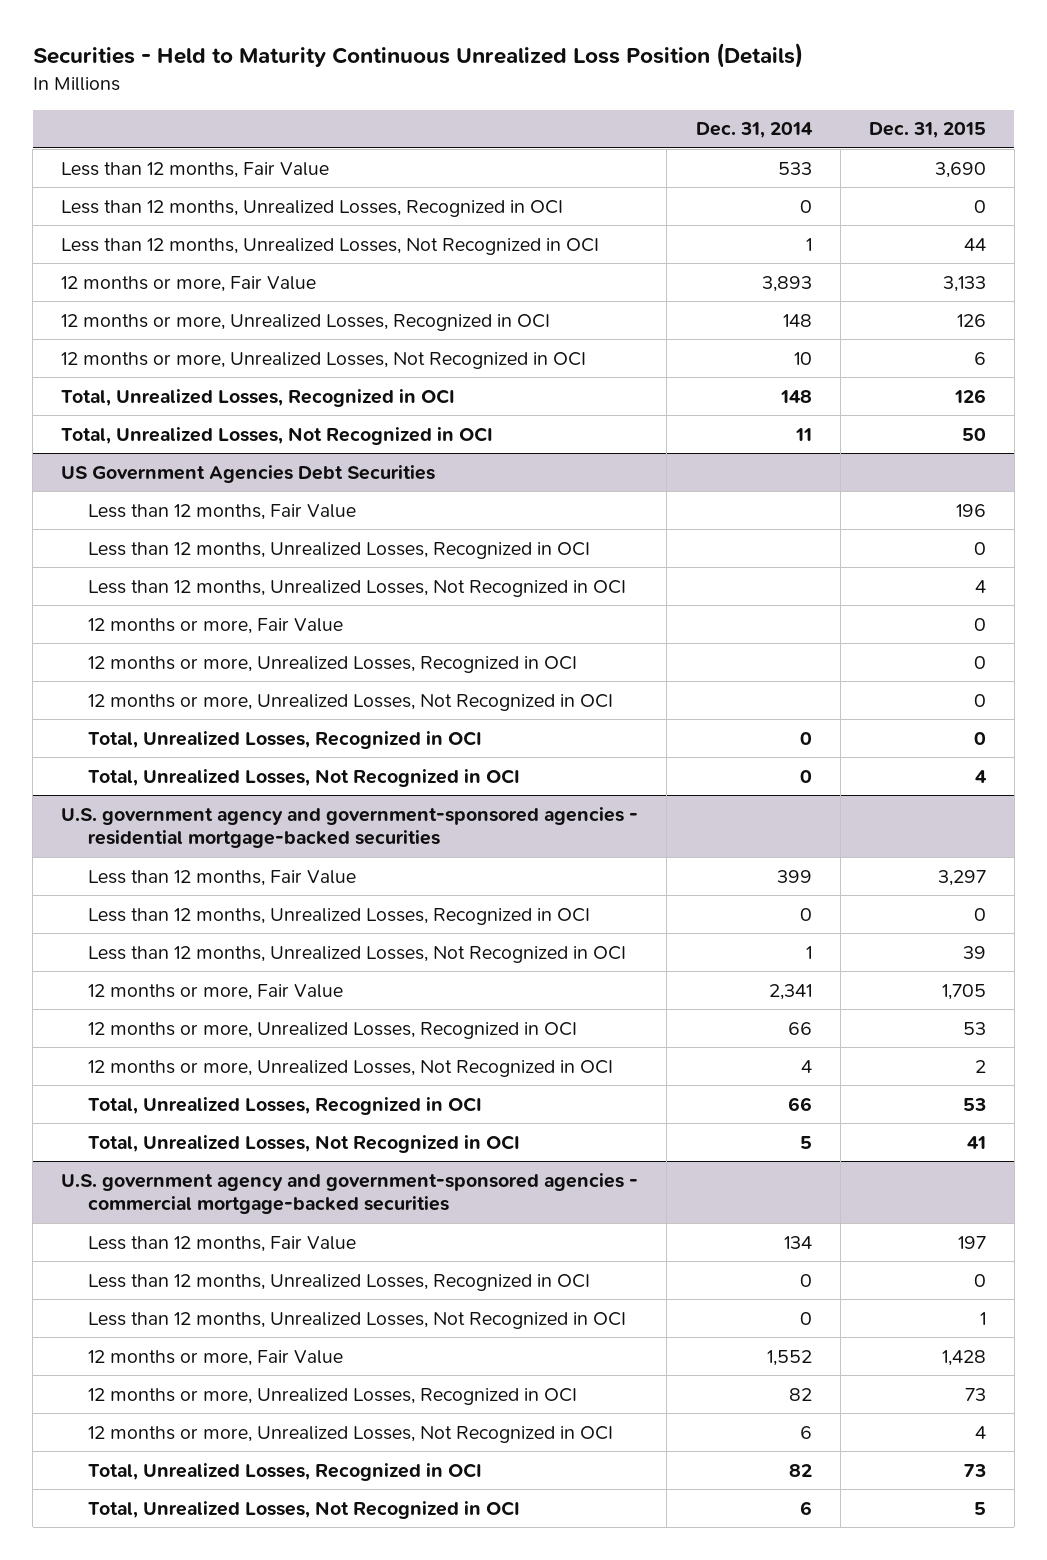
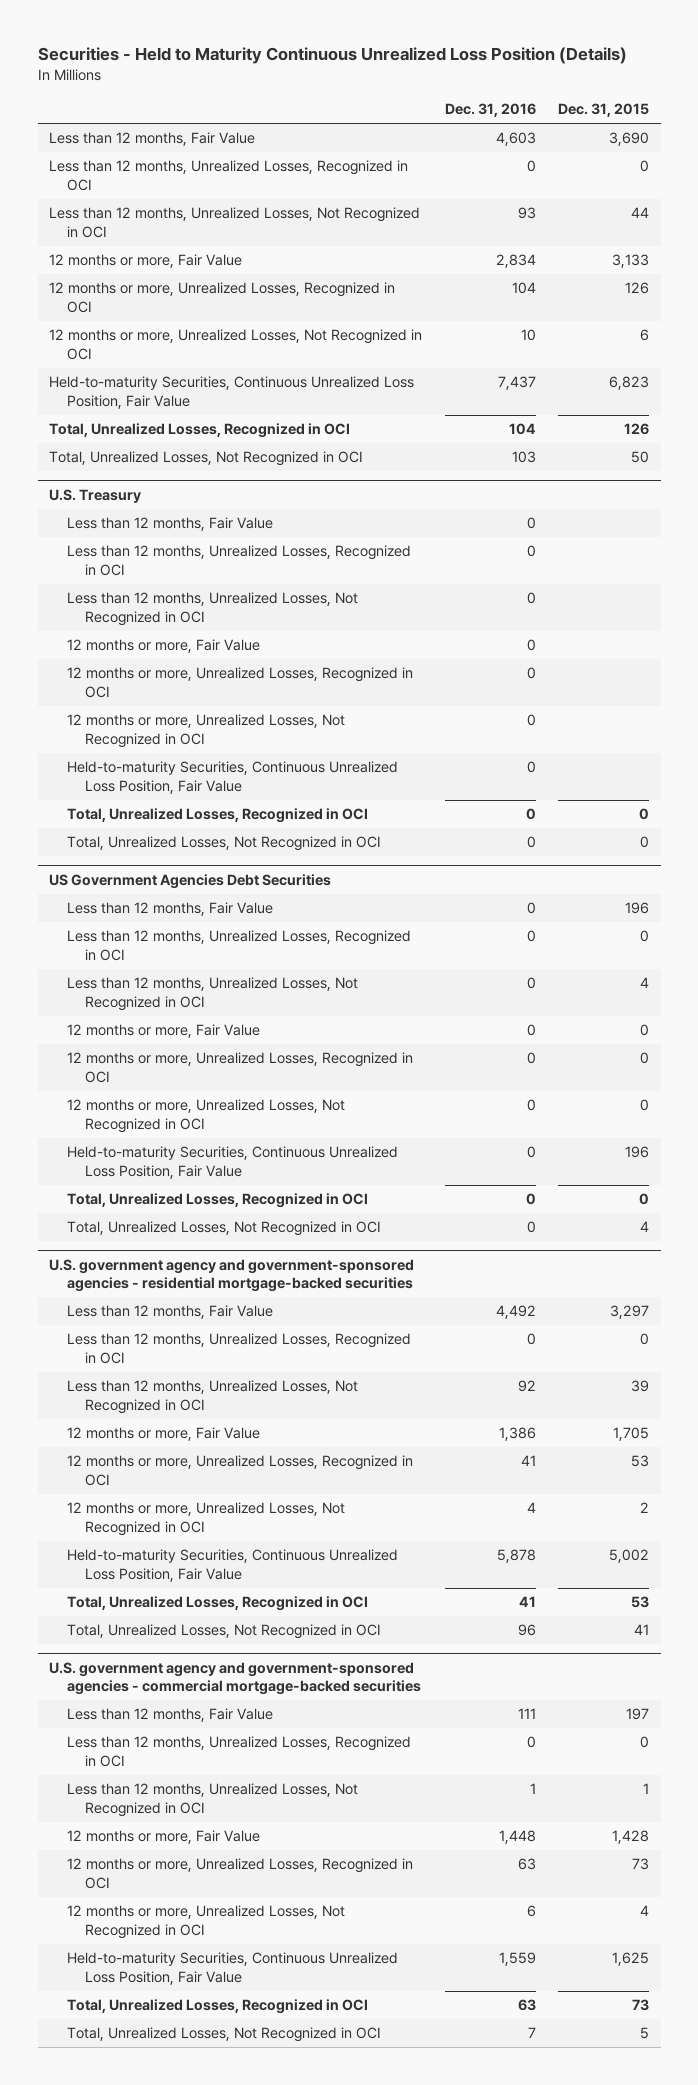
[695,122,813,139] Dec. 31, 2014 -> none
none -> [444,103,536,118] Dec. 31, 2016
none -> [48,376,414,409] Held-to-maturity Securities, Continuous Unrealized Loss Position, Fair Value
none -> [48,488,141,503] U.S. Treasury
none -> [67,517,274,532] Less than 12 months, Fair Value
none -> [67,545,412,576] Less than 12 months, Unrealized Losses, Recognized in OCI
none -> [67,592,359,626] Less than 12 months, Unrealized Losses, Not Recognized in OCI
none -> [67,639,261,654] 12 months or more, Fair Value
none -> [67,667,414,698] 12 months or more, Unrealized Losses, Recognized in OCI
none -> [67,714,346,748] 12 months or more, Unrealized Losses, Not Recognized in OCI
none -> [67,761,399,794] Held-to-maturity Securities, Continuous Unrealized Loss Position, Fair Value
none -> [67,808,369,824] Total, Unrealized Losses, Recognized in OCI
none -> [67,836,382,852] Total, Unrealized Losses, Not Recognized in OCI
none -> [67,1146,399,1179] Held-to-maturity Securities, Continuous Unrealized Loss Position, Fair Value
none -> [67,1549,399,1582] Held-to-maturity Securities, Continuous Unrealized Loss Position, Fair Value
none -> [67,1952,399,1985] Held-to-maturity Securities, Continuous Unrealized Loss Position, Fair Value

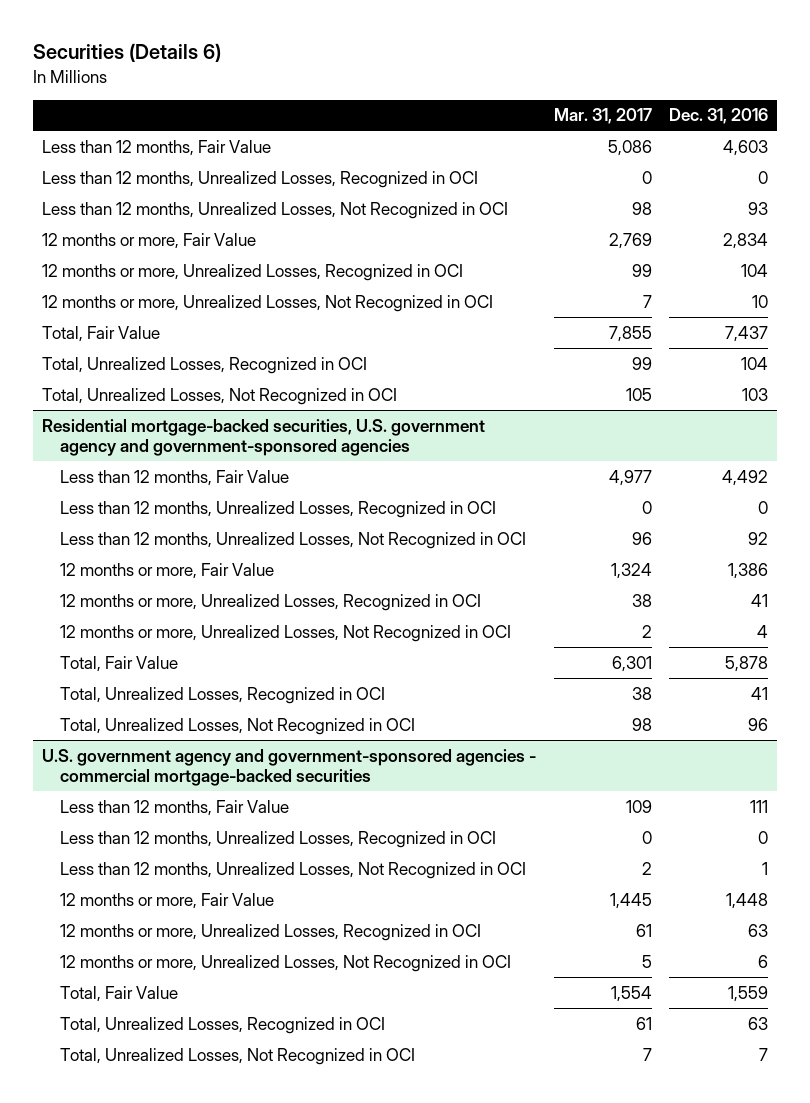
[37,47,627,65] Securities - Held to Maturity Continuous Unrealized Loss Position (Details) -> [32,43,221,63] Securities (Details 6)
[558,103,650,118] Dec. 31, 2015 -> none
none -> [553,108,652,125] Mar. 31, 2017
[48,376,414,409] Held-to-maturity Securities, Continuous Unrealized Loss Position, Fair Value -> [41,325,160,342] Total, Fair Value
[48,488,141,503] U.S. Treasury -> none
[67,517,274,532] Less than 12 months, Fair Value -> none
[67,545,412,576] Less than 12 months, Unrealized Losses, Recognized in OCI -> none
[67,592,359,626] Less than 12 months, Unrealized Losses, Not Recognized in OCI -> none
[67,639,261,654] 12 months or more, Fair Value -> none
[67,667,414,698] 12 months or more, Unrealized Losses, Recognized in OCI -> none
[67,714,346,748] 12 months or more, Unrealized Losses, Not Recognized in OCI -> none
[67,761,399,794] Held-to-maturity Securities, Continuous Unrealized Loss Position, Fair Value -> none
[67,808,369,824] Total, Unrealized Losses, Recognized in OCI -> none
[67,836,382,852] Total, Unrealized Losses, Not Recognized in OCI -> none
[48,873,331,889] US Government Agencies Debt Securities -> none
[67,902,274,917] Less than 12 months, Fair Value -> none
[67,930,412,961] Less than 12 months, Unrealized Losses, Recognized in OCI -> none
[67,977,359,1011] Less than 12 months, Unrealized Losses, Not Recognized in OCI -> none
[67,1024,261,1039] 12 months or more, Fair Value -> none
[67,1052,414,1083] 12 months or more, Unrealized Losses, Recognized in OCI -> none
[67,1099,346,1133] 12 months or more, Unrealized Losses, Not Recognized in OCI -> none
[67,1146,399,1179] Held-to-maturity Securities, Continuous Unrealized Loss Position, Fair Value -> none
[67,1193,369,1209] Total, Unrealized Losses, Recognized in OCI -> none
[67,1221,382,1237] Total, Unrealized Losses, Not Recognized in OCI -> none
[48,1258,414,1292] U.S. government agency and government-sponsored agencies - residential mortgage-backed securities -> [41,418,485,456] Residential mortgage-backed securities, U.S. government agency and government-sponsored agencies
[67,1549,399,1582] Held-to-maturity Securities, Continuous Unrealized Loss Position, Fair Value -> [60,655,179,672] Total, Fair Value
[67,1952,399,1985] Held-to-maturity Securities, Continuous Unrealized Loss Position, Fair Value -> [60,985,179,1002] Total, Fair Value

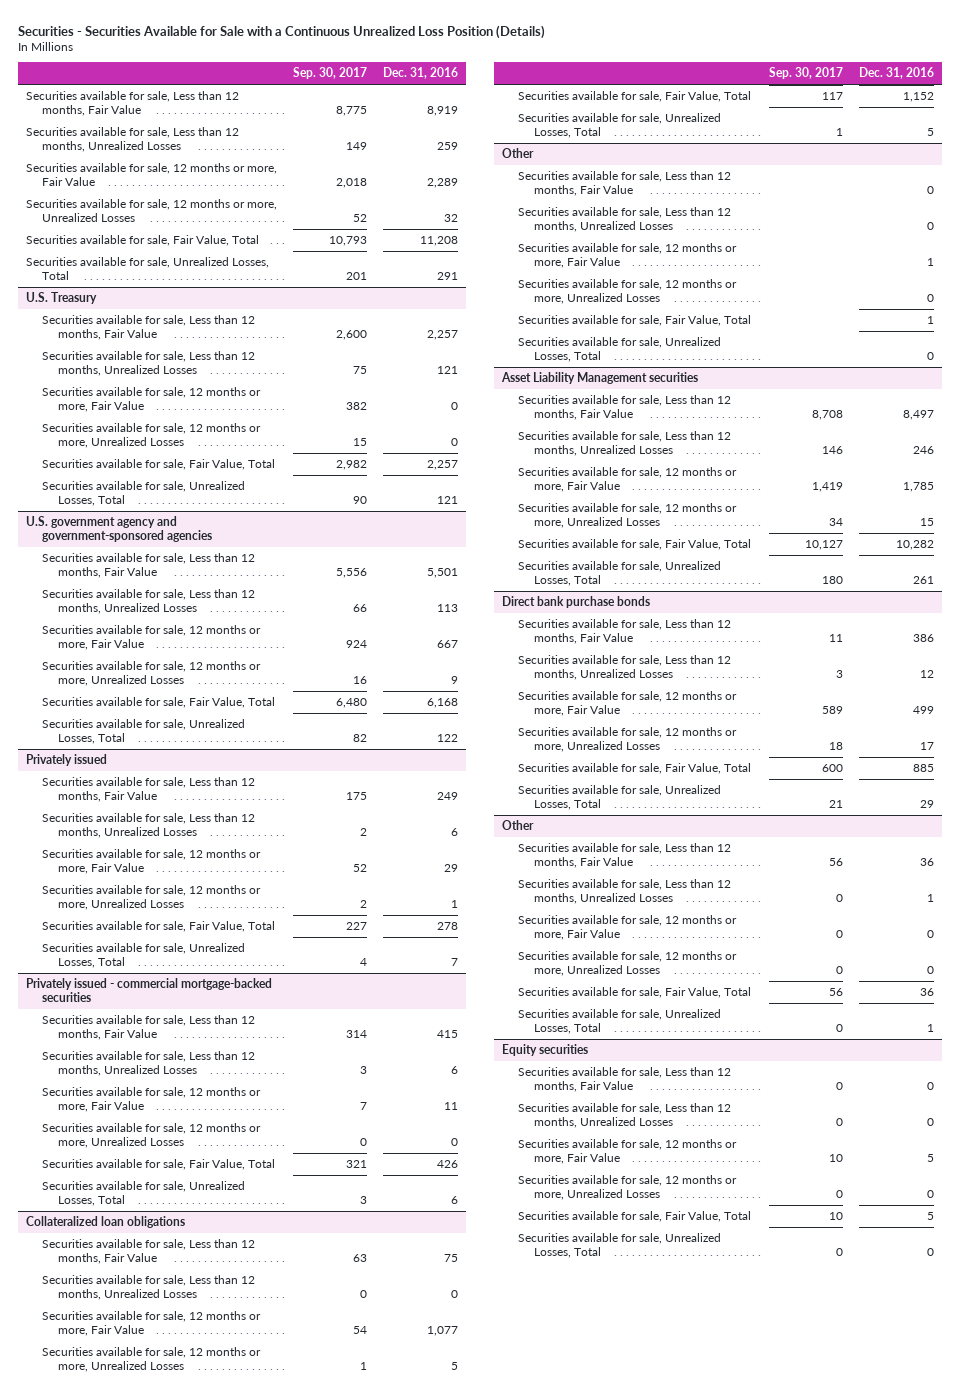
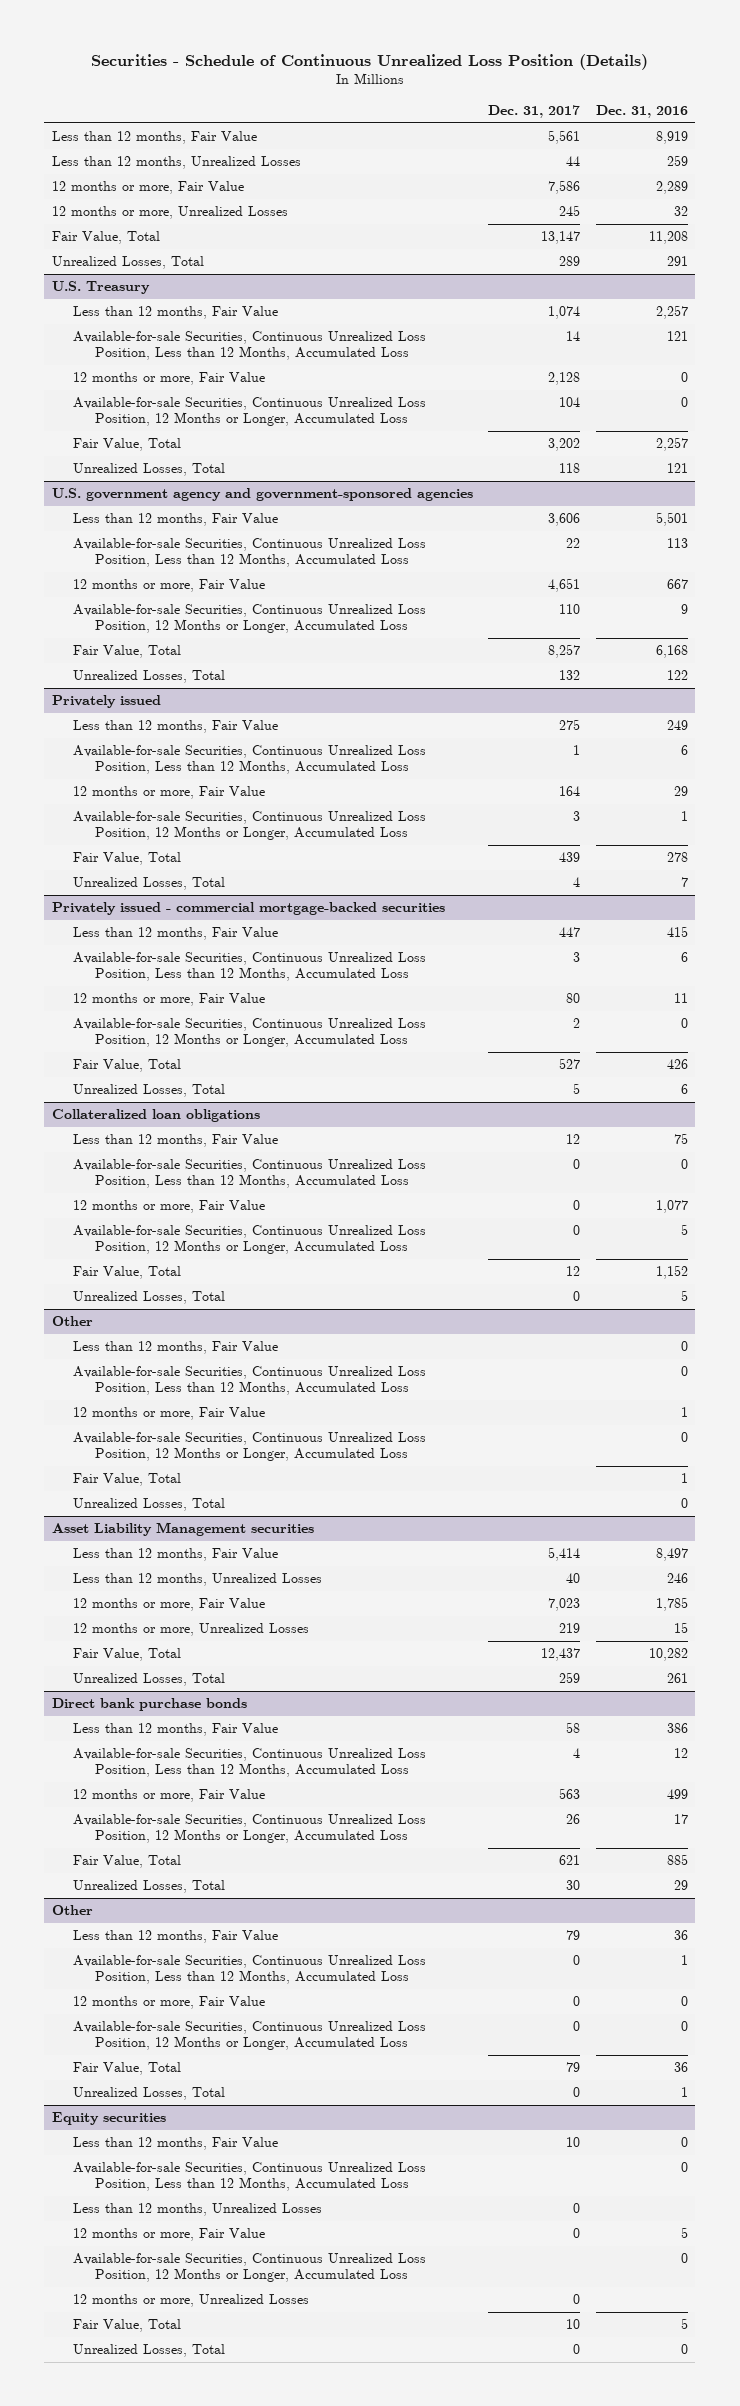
[18,24,546,39] Securities - Securities Available for Sale with a Continuous Unrealized Loss Position (Details) -> [90,53,648,70] Securities - Schedule of Continuous Unrealized Loss Position (Details)
[293,67,368,80] Sep. 30, 2017 -> none
none -> [488,105,581,119] Dec. 31, 2017
[26,91,240,116] Securities available for sale, Less than 12 months, Fair Value -> [52,131,258,145] Less than 12 months, Fair Value
[26,127,240,152] Securities available for sale, Less than 12 months, Unrealized Losses -> [52,156,302,170] Less than 12 months, Unrealized Losses
[26,163,278,186] Securities available for sale, 12 months or more, Fair Value -> [52,181,245,195] 12 months or more, Fair Value
[26,199,278,222] Securities available for sale, 12 months or more, Unrealized Losses -> [52,206,289,220] 12 months or more, Unrealized Losses
[26,235,260,247] Securities available for sale, Fair Value, Total -> [52,231,161,245] Fair Value, Total
[26,257,270,280] Securities available for sale, Unrealized Losses, Total -> [52,256,205,270] Unrealized Losses, Total
[42,315,256,340] Securities available for sale, Less than 12 months, Fair Value -> [73,306,279,320] Less than 12 months, Fair Value
[42,351,256,376] Securities available for sale, Less than 12 months, Unrealized Losses -> [73,331,427,361] Available-for-sale Securities, Continuous Unrealized Loss Position, Less than 12 Months, Accumulated Loss
[42,387,262,412] Securities available for sale, 12 months or more, Fair Value -> [73,372,266,386] 12 months or more, Fair Value
[42,423,262,448] Securities available for sale, 12 months or more, Unrealized Losses -> [73,397,427,427] Available-for-sale Securities, Continuous Unrealized Loss Position, 12 Months or Longer, Accumulated Loss
[42,459,276,471] Securities available for sale, Fair Value, Total -> [73,438,182,452] Fair Value, Total
[42,481,246,506] Securities available for sale, Unrealized Losses, Total -> [73,463,226,477] Unrealized Losses, Total
[42,553,256,578] Securities available for sale, Less than 12 months, Fair Value -> [73,513,279,527] Less than 12 months, Fair Value
[42,589,256,614] Securities available for sale, Less than 12 months, Unrealized Losses -> [73,538,427,568] Available-for-sale Securities, Continuous Unrealized Loss Position, Less than 12 Months, Accumulated Loss
[42,625,262,650] Securities available for sale, 12 months or more, Fair Value -> [73,579,266,593] 12 months or more, Fair Value
[42,661,262,686] Securities available for sale, 12 months or more, Unrealized Losses -> [73,604,427,634] Available-for-sale Securities, Continuous Unrealized Loss Position, 12 Months or Longer, Accumulated Loss
[42,697,276,709] Securities available for sale, Fair Value, Total -> [73,645,182,659] Fair Value, Total
[42,719,246,744] Securities available for sale, Unrealized Losses, Total -> [73,670,226,684] Unrealized Losses, Total
[42,777,256,802] Securities available for sale, Less than 12 months, Fair Value -> [73,720,279,734] Less than 12 months, Fair Value
[42,813,256,838] Securities available for sale, Less than 12 months, Unrealized Losses -> [73,745,427,775] Available-for-sale Securities, Continuous Unrealized Loss Position, Less than 12 Months, Accumulated Loss
[42,849,262,874] Securities available for sale, 12 months or more, Fair Value -> [73,786,266,800] 12 months or more, Fair Value
[42,885,262,910] Securities available for sale, 12 months or more, Unrealized Losses -> [73,811,427,841] Available-for-sale Securities, Continuous Unrealized Loss Position, 12 Months or Longer, Accumulated Loss
[42,921,276,933] Securities available for sale, Fair Value, Total -> [73,852,182,866] Fair Value, Total
[42,943,246,968] Securities available for sale, Unrealized Losses, Total -> [73,877,226,891] Unrealized Losses, Total
[42,1015,256,1040] Securities available for sale, Less than 12 months, Fair Value -> [73,927,279,941] Less than 12 months, Fair Value
[42,1051,256,1076] Securities available for sale, Less than 12 months, Unrealized Losses -> [73,952,427,982] Available-for-sale Securities, Continuous Unrealized Loss Position, Less than 12 Months, Accumulated Loss
[42,1087,262,1112] Securities available for sale, 12 months or more, Fair Value -> [73,993,266,1007] 12 months or more, Fair Value
[42,1123,262,1148] Securities available for sale, 12 months or more, Unrealized Losses -> [73,1018,427,1048] Available-for-sale Securities, Continuous Unrealized Loss Position, 12 Months or Longer, Accumulated Loss
[42,1159,276,1171] Securities available for sale, Fair Value, Total -> [73,1059,182,1073] Fair Value, Total
[42,1181,246,1206] Securities available for sale, Unrealized Losses, Total -> [73,1084,226,1098] Unrealized Losses, Total
[42,1239,256,1264] Securities available for sale, Less than 12 months, Fair Value -> [73,1134,279,1148] Less than 12 months, Fair Value
[42,1275,256,1300] Securities available for sale, Less than 12 months, Unrealized Losses -> [73,1159,427,1189] Available-for-sale Securities, Continuous Unrealized Loss Position, Less than 12 Months, Accumulated Loss
[42,1311,262,1336] Securities available for sale, 12 months or more, Fair Value -> [73,1200,266,1214] 12 months or more, Fair Value
[42,1347,262,1372] Securities available for sale, 12 months or more, Unrealized Losses -> [73,1225,427,1255] Available-for-sale Securities, Continuous Unrealized Loss Position, 12 Months or Longer, Accumulated Loss
[518,91,752,103] Securities available for sale, Fair Value, Total -> [73,1266,182,1280] Fair Value, Total
[518,113,722,138] Securities available for sale, Unrealized Losses, Total -> [73,1291,226,1305] Unrealized Losses, Total
[518,171,732,196] Securities available for sale, Less than 12 months, Fair Value -> [73,1341,279,1355] Less than 12 months, Fair Value
[518,207,732,232] Securities available for sale, Less than 12 months, Unrealized Losses -> [73,1366,427,1396] Available-for-sale Securities, Continuous Unrealized Loss Position, Less than 12 Months, Accumulated Loss
[518,243,738,268] Securities available for sale, 12 months or more, Fair Value -> [73,1407,266,1421] 12 months or more, Fair Value
[518,279,738,304] Securities available for sale, 12 months or more, Unrealized Losses -> [73,1432,427,1462] Available-for-sale Securities, Continuous Unrealized Loss Position, 12 Months or Longer, Accumulated Loss
[518,315,752,327] Securities available for sale, Fair Value, Total -> [73,1473,182,1487] Fair Value, Total
[518,337,722,362] Securities available for sale, Unrealized Losses, Total -> [73,1498,226,1512] Unrealized Losses, Total
[518,395,732,420] Securities available for sale, Less than 12 months, Fair Value -> [73,1548,279,1562] Less than 12 months, Fair Value
[518,431,732,456] Securities available for sale, Less than 12 months, Unrealized Losses -> [73,1573,323,1587] Less than 12 months, Unrealized Losses
[518,467,738,492] Securities available for sale, 12 months or more, Fair Value -> [73,1598,266,1612] 12 months or more, Fair Value
[518,503,738,528] Securities available for sale, 12 months or more, Unrealized Losses -> [73,1623,310,1637] 12 months or more, Unrealized Losses
[518,539,752,551] Securities available for sale, Fair Value, Total -> [73,1648,182,1662] Fair Value, Total
[518,561,722,586] Securities available for sale, Unrealized Losses, Total -> [73,1673,226,1687] Unrealized Losses, Total
[518,619,732,644] Securities available for sale, Less than 12 months, Fair Value -> [73,1723,279,1737] Less than 12 months, Fair Value
[518,655,732,680] Securities available for sale, Less than 12 months, Unrealized Losses -> [73,1748,427,1778] Available-for-sale Securities, Continuous Unrealized Loss Position, Less than 12 Months, Accumulated Loss
[518,691,738,716] Securities available for sale, 12 months or more, Fair Value -> [73,1789,266,1803] 12 months or more, Fair Value
[518,727,738,752] Securities available for sale, 12 months or more, Unrealized Losses -> [73,1814,427,1844] Available-for-sale Securities, Continuous Unrealized Loss Position, 12 Months or Longer, Accumulated Loss
[518,763,752,775] Securities available for sale, Fair Value, Total -> [73,1855,182,1869] Fair Value, Total
[518,785,722,810] Securities available for sale, Unrealized Losses, Total -> [73,1880,226,1894] Unrealized Losses, Total
[518,843,732,868] Securities available for sale, Less than 12 months, Fair Value -> [73,1930,279,1944] Less than 12 months, Fair Value
[518,879,732,904] Securities available for sale, Less than 12 months, Unrealized Losses -> [73,1955,427,1985] Available-for-sale Securities, Continuous Unrealized Loss Position, Less than 12 Months, Accumulated Loss
[518,915,738,940] Securities available for sale, 12 months or more, Fair Value -> [73,1996,266,2010] 12 months or more, Fair Value
[518,951,738,976] Securities available for sale, 12 months or more, Unrealized Losses -> [73,2021,427,2051] Available-for-sale Securities, Continuous Unrealized Loss Position, 12 Months or Longer, Accumulated Loss
[518,987,752,999] Securities available for sale, Fair Value, Total -> [73,2062,182,2076] Fair Value, Total
[518,1009,722,1034] Securities available for sale, Unrealized Losses, Total -> [73,2087,226,2101] Unrealized Losses, Total
[518,1067,732,1092] Securities available for sale, Less than 12 months, Fair Value -> [73,2137,279,2151] Less than 12 months, Fair Value
[518,1103,732,1128] Securities available for sale, Less than 12 months, Unrealized Losses -> [73,2162,427,2192] Available-for-sale Securities, Continuous Unrealized Loss Position, Less than 12 Months, Accumulated Loss
none -> [73,2203,323,2217] Less than 12 months, Unrealized Losses
[518,1139,738,1164] Securities available for sale, 12 months or more, Fair Value -> [73,2228,266,2242] 12 months or more, Fair Value
[518,1175,738,1200] Securities available for sale, 12 months or more, Unrealized Losses -> [73,2253,427,2283] Available-for-sale Securities, Continuous Unrealized Loss Position, 12 Months or Longer, Accumulated Loss
none -> [73,2294,310,2308] 12 months or more, Unrealized Losses
[518,1211,752,1223] Securities available for sale, Fair Value, Total -> [73,2319,182,2333] Fair Value, Total
[518,1233,722,1258] Securities available for sale, Unrealized Losses, Total -> [73,2344,226,2358] Unrealized Losses, Total

